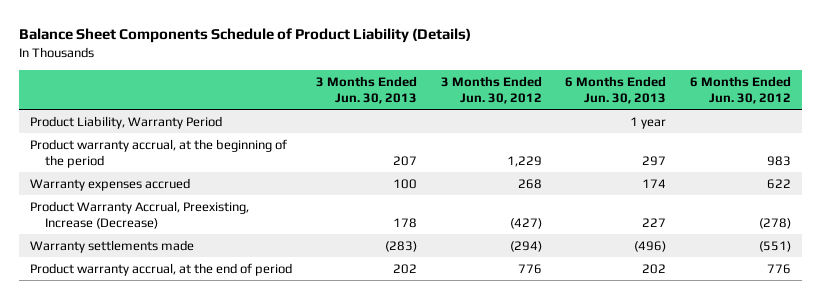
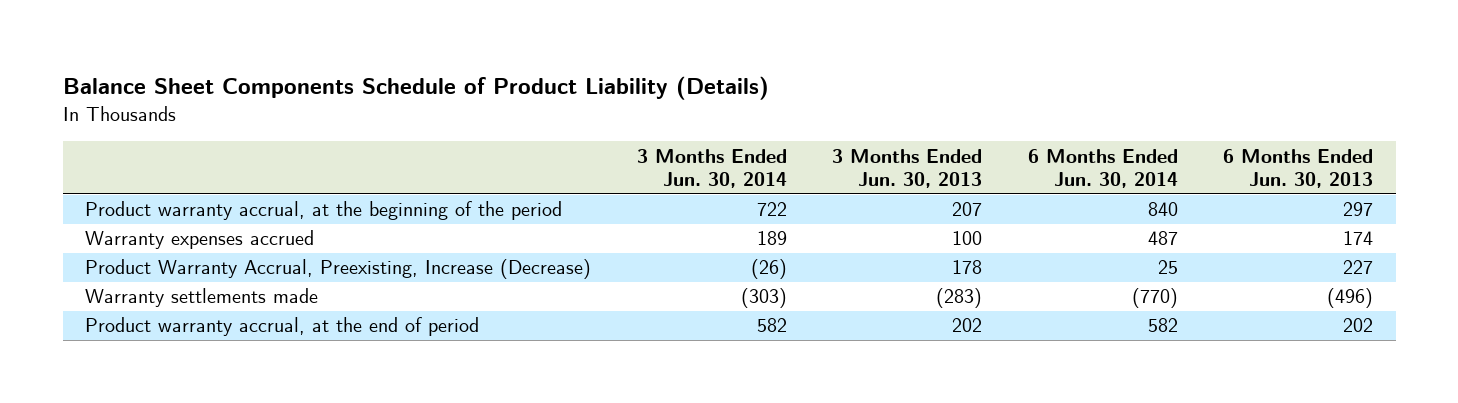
[440,75,542,105] 3 Months Ended Jun. 30, 2012 -> none
[689,75,791,105] 6 Months Ended Jun. 30, 2012 -> none
none -> [636,148,787,189] 3 Months Ended Jun. 30, 2014
none -> [1027,148,1178,189] 6 Months Ended Jun. 30, 2014
[30,115,223,129] Product Liability, Warranty Period -> none

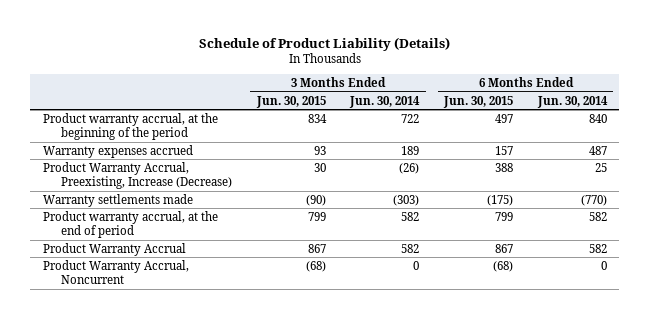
[62,75,769,100] Balance Sheet Components Schedule of Product Liability (Details) -> [198,36,450,51] Schedule of Product Liability (Details)
[832,148,983,189] 3 Months Ended Jun. 30, 2013 -> none
[1222,148,1373,189] 6 Months Ended Jun. 30, 2013 -> none
none -> [255,95,326,108] Jun. 30, 2015
none -> [443,95,514,108] Jun. 30, 2015
none -> [42,242,186,256] Product Warranty Accrual
none -> [42,259,189,285] Product Warranty Accrual, Noncurrent

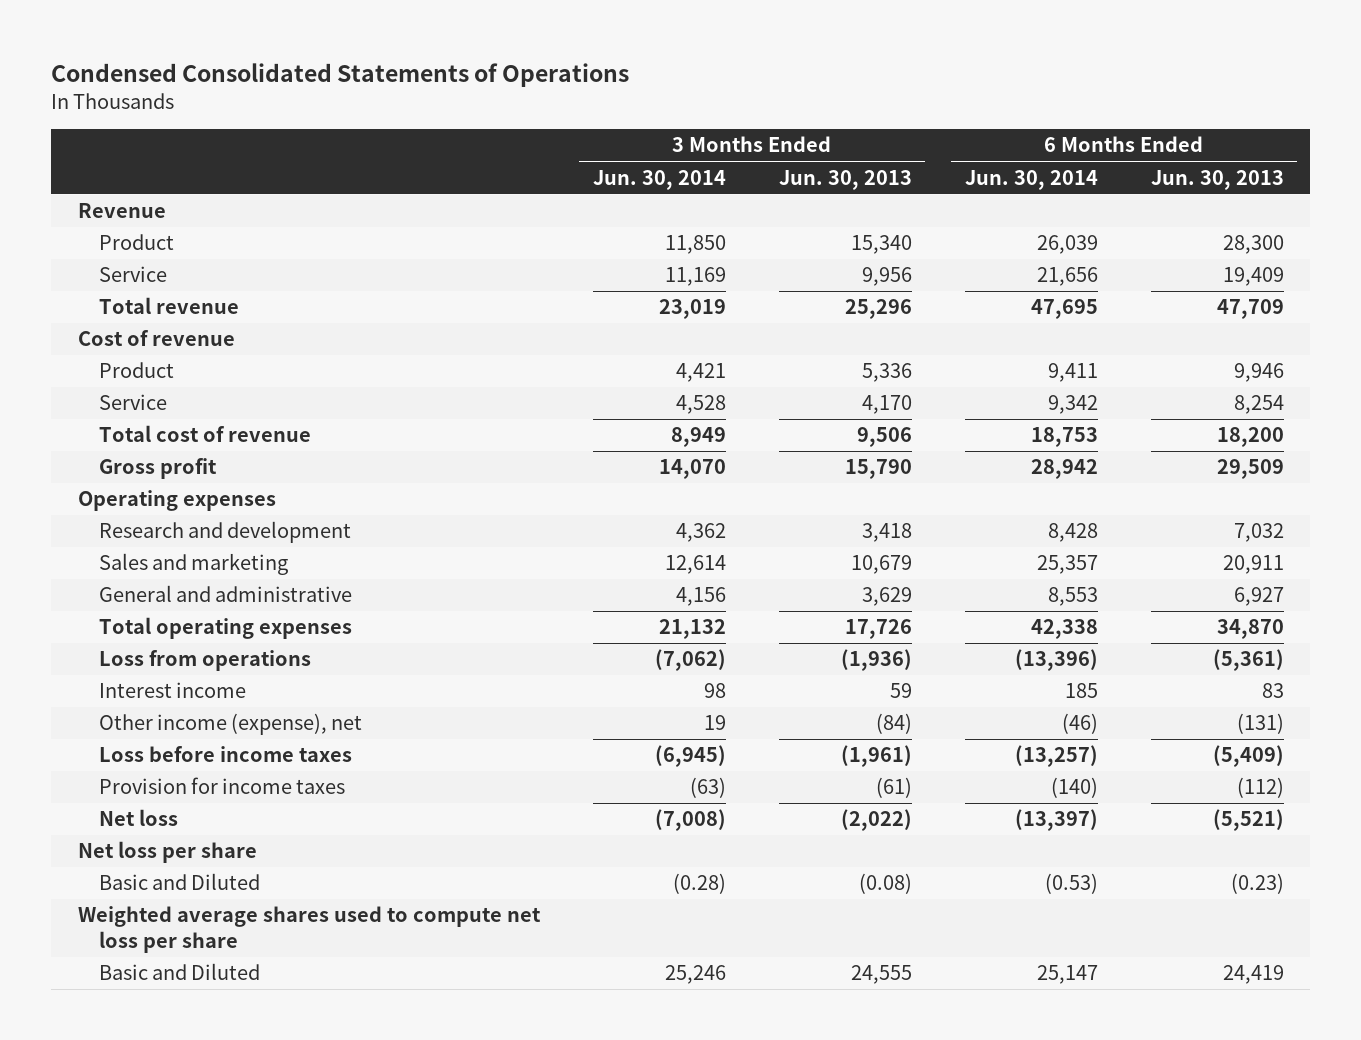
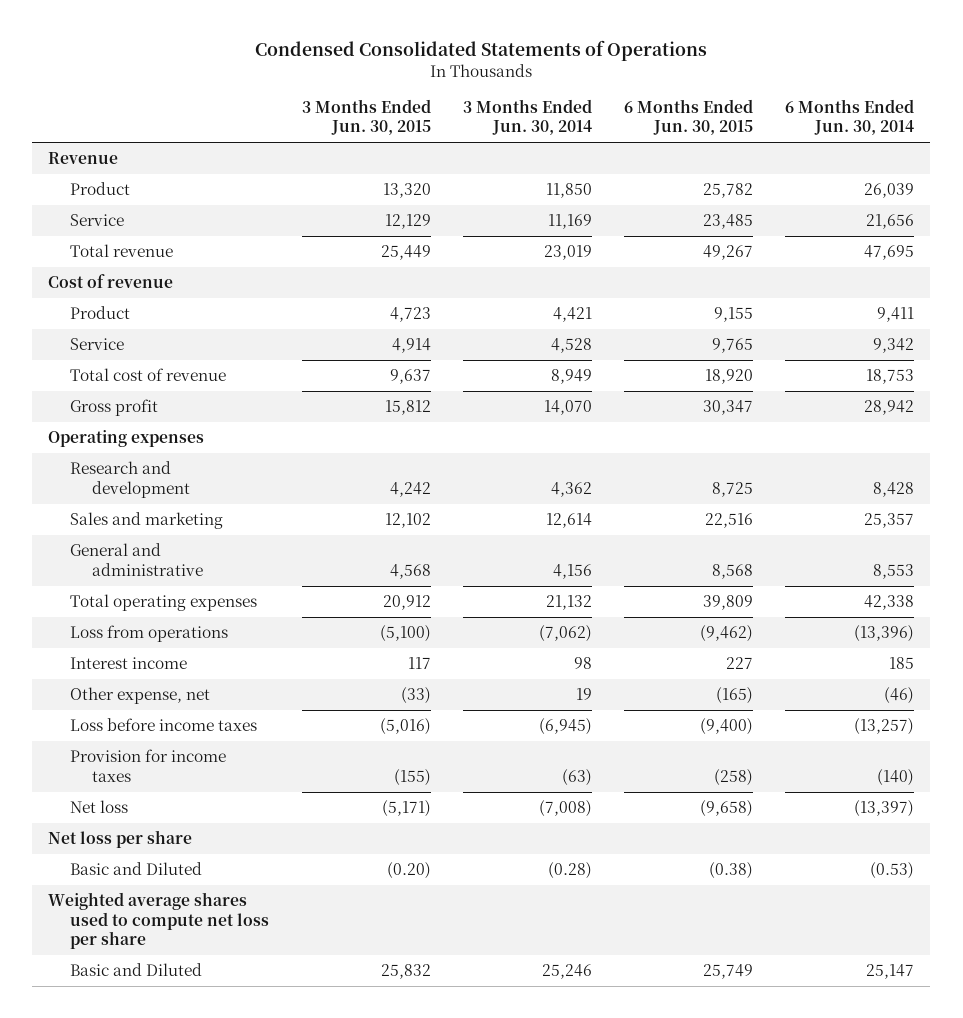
[778,169,912,190] Jun. 30, 2013 -> none
[1150,169,1284,190] Jun. 30, 2013 -> none
none -> [301,98,431,136] 3 Months Ended Jun. 30, 2015
none -> [624,98,754,136] 6 Months Ended Jun. 30, 2015
[98,713,362,736] Other income (expense), net -> [70,687,211,705] Other expense, net

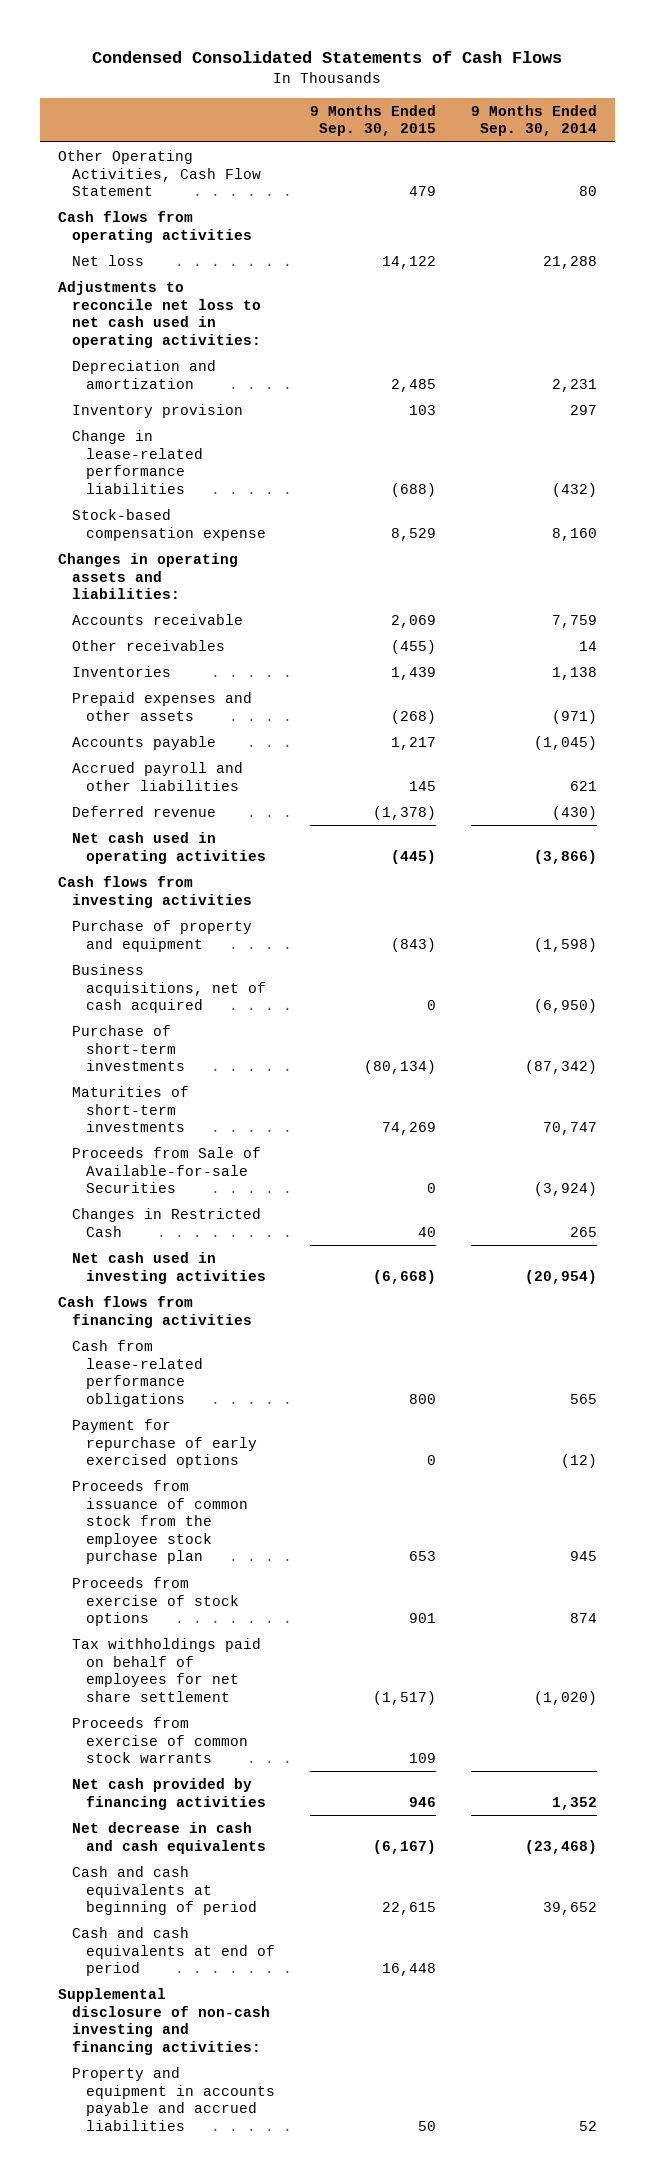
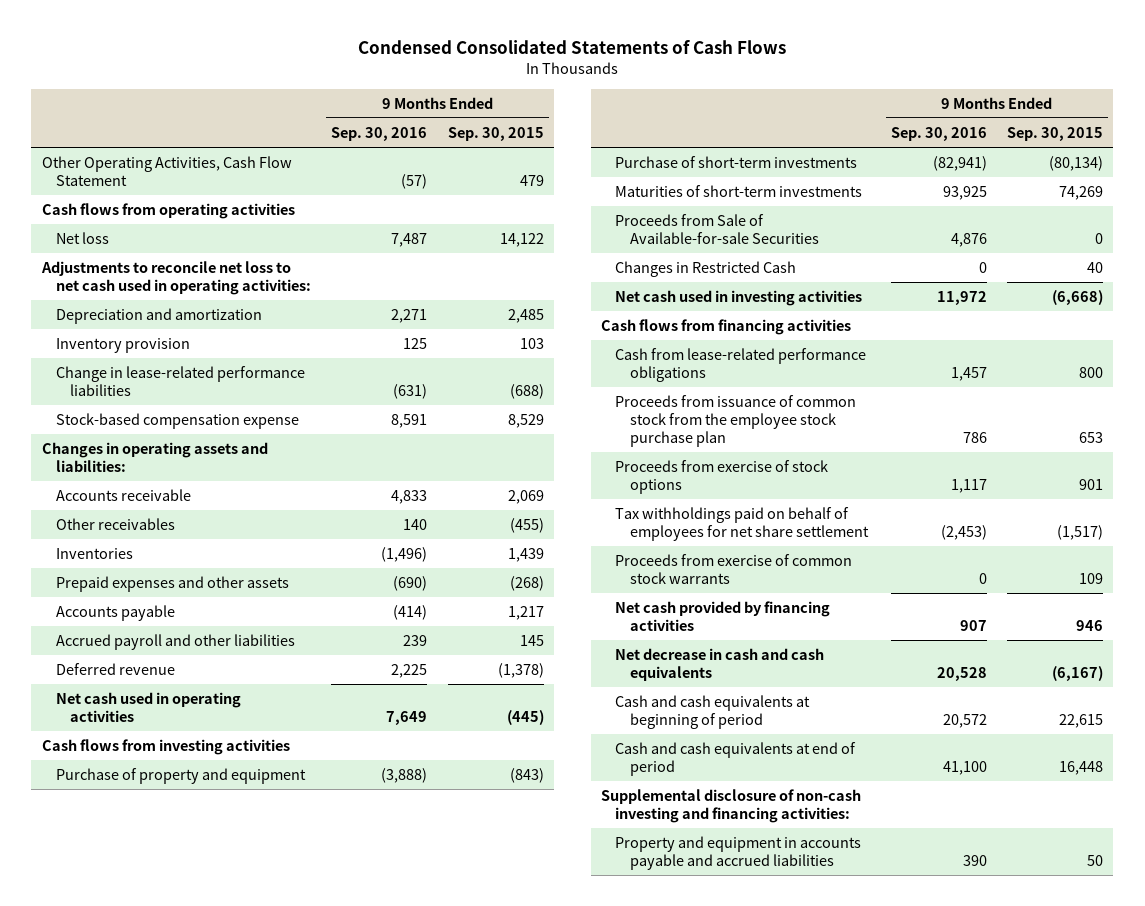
[471,104,598,137] 9 Months Ended Sep. 30, 2014 -> none
none -> [331,126,428,141] Sep. 30, 2016
[71,963,266,1014] Business acquisitions, net of cash acquired -> none
[71,1418,257,1469] Payment for repurchase of early exercised options -> none

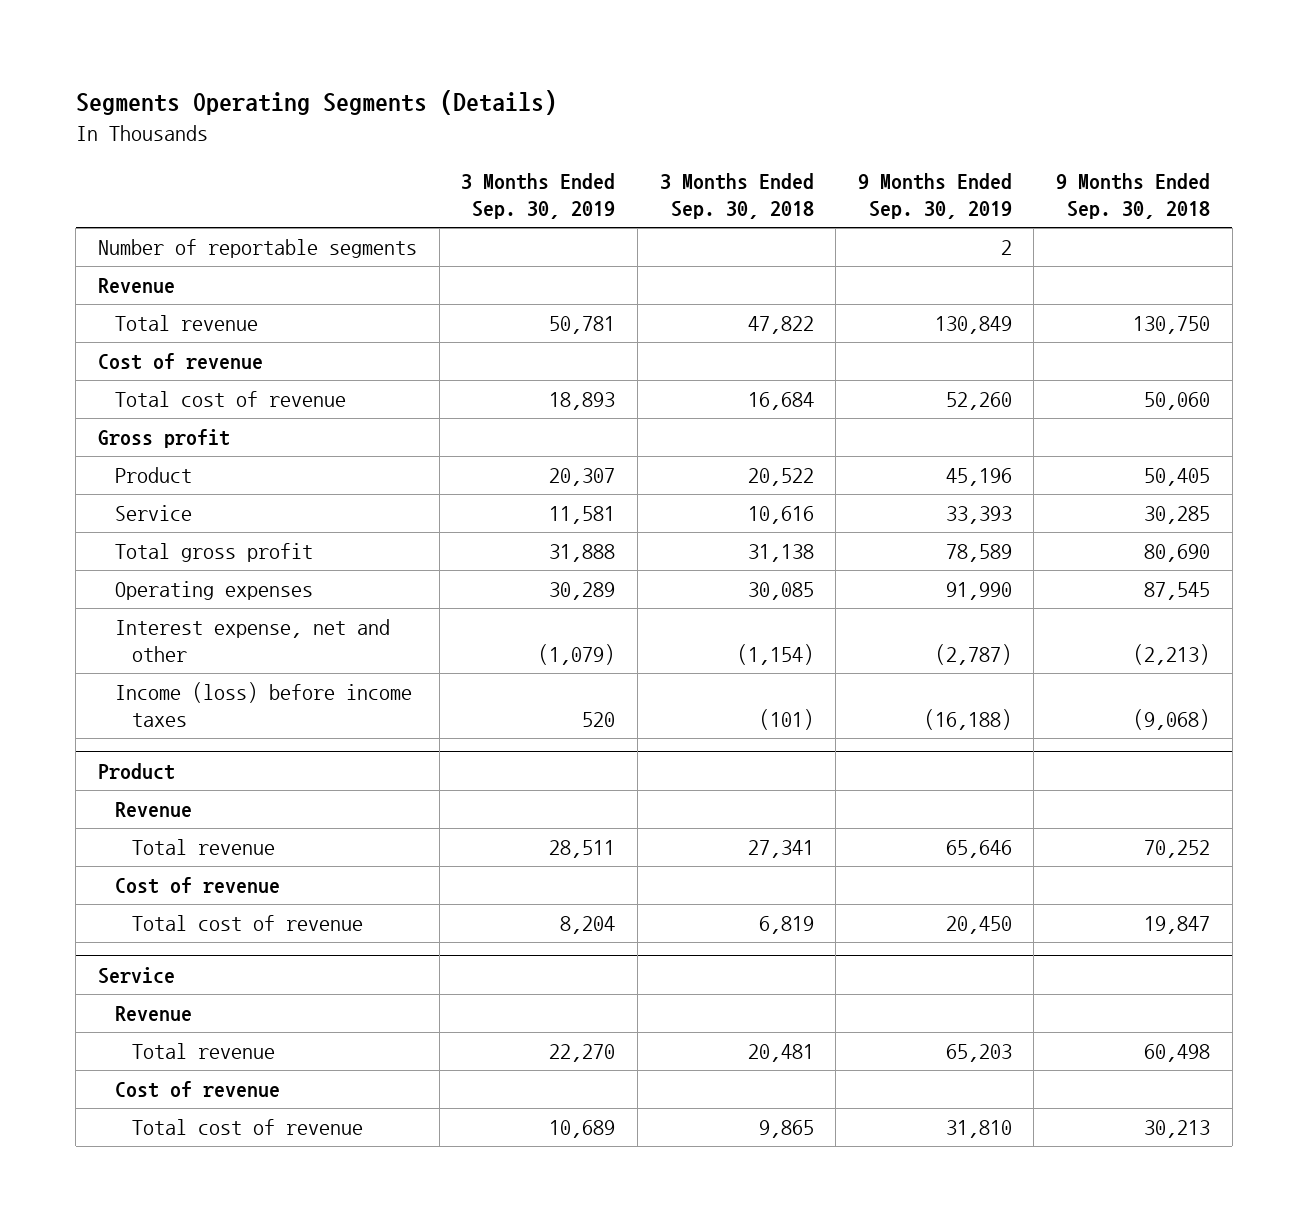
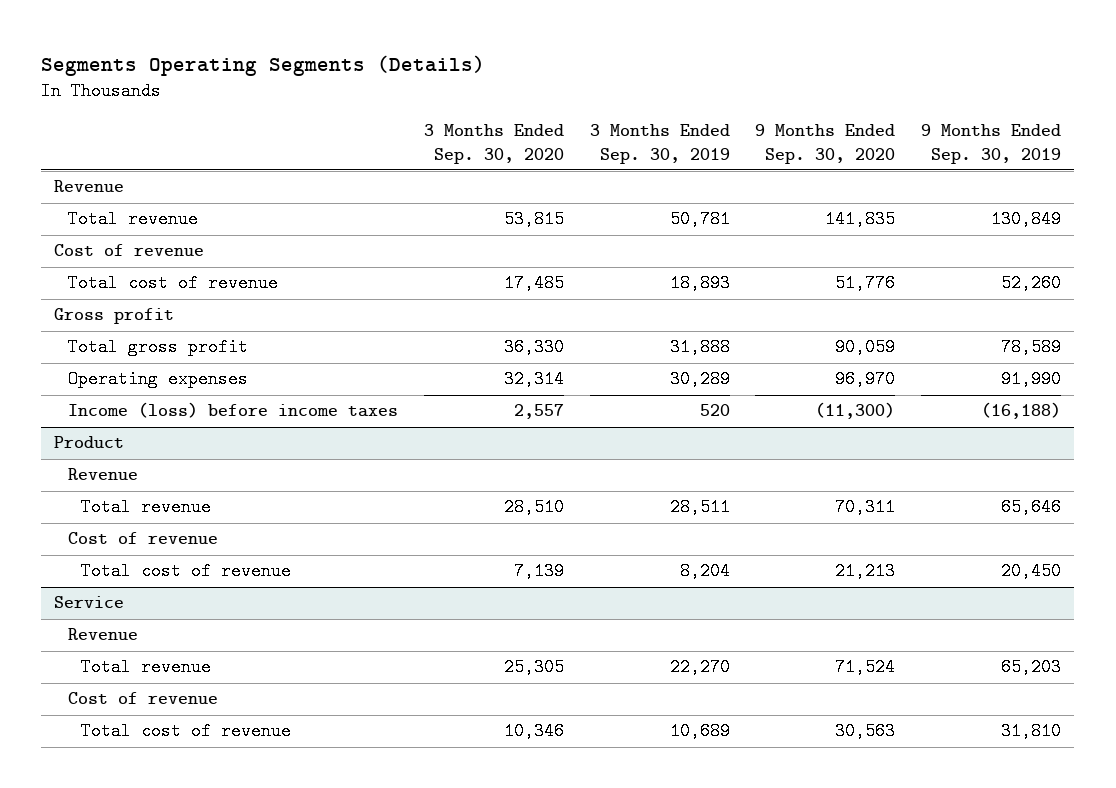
[659,173,814,220] 3 Months Ended Sep. 30, 2018 -> none
[1056,173,1211,220] 9 Months Ended Sep. 30, 2018 -> none
none -> [423,124,564,164] 3 Months Ended Sep. 30, 2020
none -> [755,124,896,164] 9 Months Ended Sep. 30, 2020
[97,239,417,259] Number of reportable segments -> none
[115,467,193,484] Product -> none
[115,505,193,522] Service -> none
[115,619,391,663] Interest expense, net and other -> none

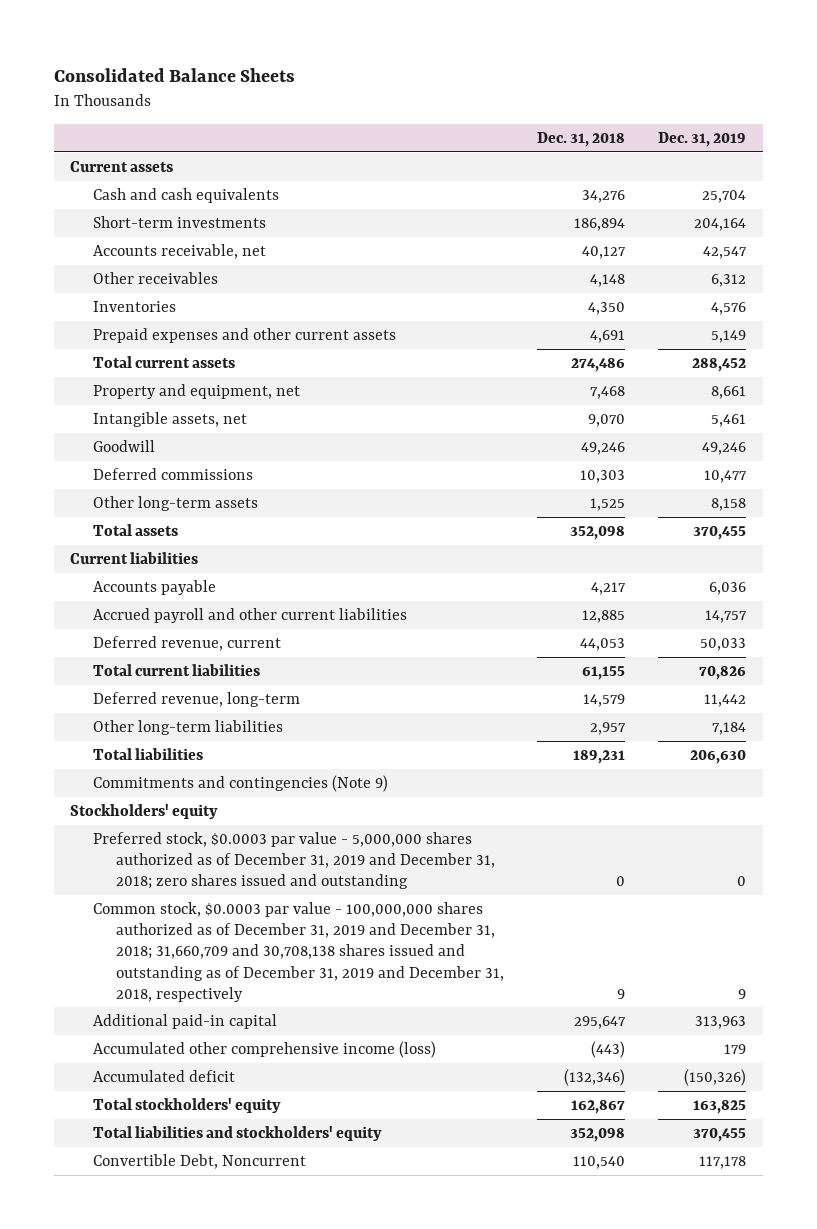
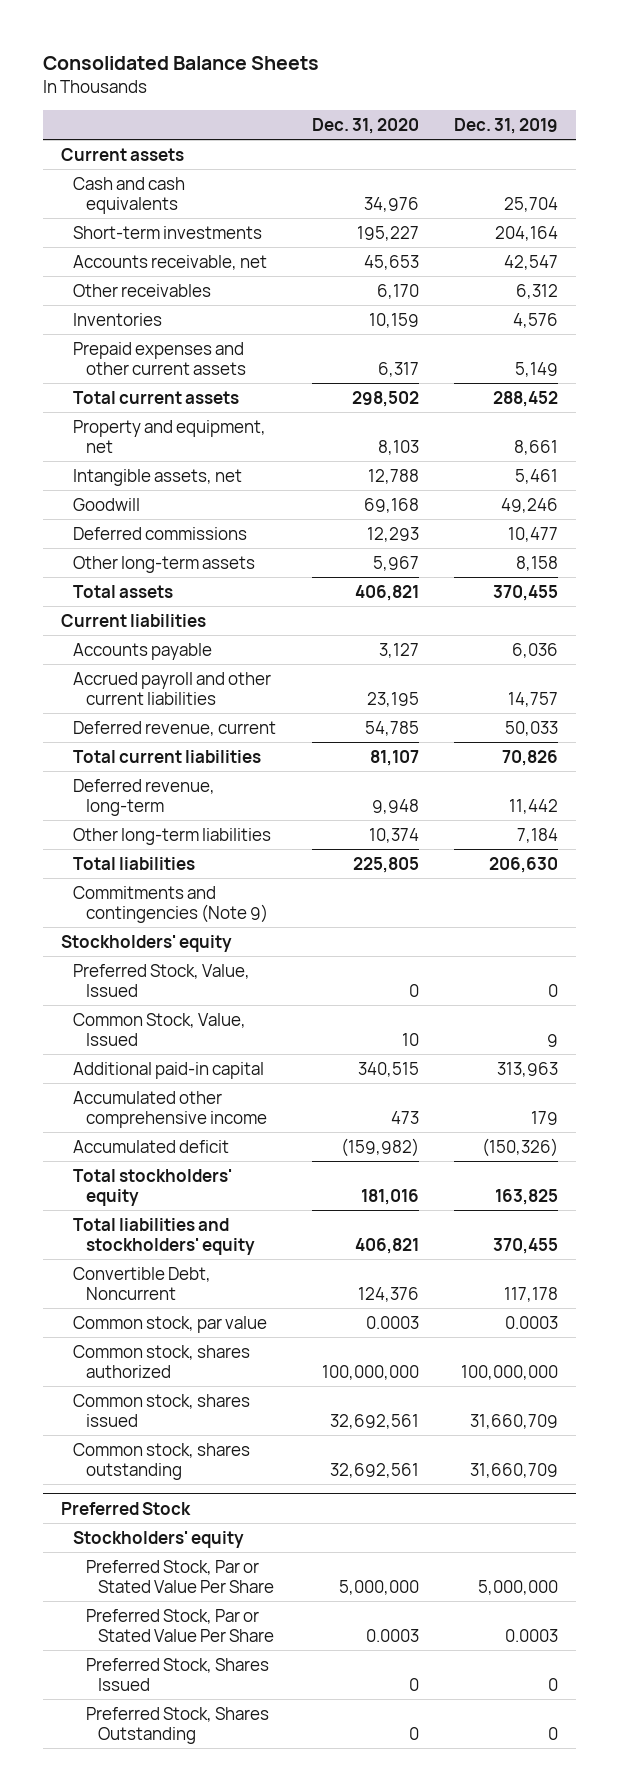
[537,131,626,147] Dec. 31, 2018 -> none
none -> [311,117,419,134] Dec. 31, 2020
[93,832,495,890] Preferred stock, $0.0003 par value - 5,000,000 shares authorized as of December 31, 2019 and December 31, 2018; zero shares issued and outstanding -> [73,963,251,997] Preferred Stock, Value, Issued
[93,902,504,1002] Common stock, $0.0003 par value - 100,000,000 shares authorized as of December 31, 2019 and December 31, 2018; 31,660,709 and 30,708,138 shares issued and outstanding as of December 31, 2019 and December 31, 2018, respectively -> [73,1012,247,1046] Common Stock, Value, Issued
[93,1041,437,1059] Accumulated other comprehensive income (loss) -> [73,1090,267,1128] Accumulated other comprehensive income
none -> [73,1315,268,1333] Common stock, par value
none -> [73,1344,251,1378] Common stock, shares authorized
none -> [73,1393,251,1427] Common stock, shares issued
none -> [73,1442,251,1480] Common stock, shares outstanding
none -> [60,1501,191,1515] Preferred Stock
none -> [73,1530,245,1548] Stockholders' equity
none -> [85,1559,275,1593] Preferred Stock, Par or Stated Value Per Share
none -> [85,1608,275,1642] Preferred Stock, Par or Stated Value Per Share
none -> [85,1657,269,1691] Preferred Stock, Shares Issued
none -> [85,1706,269,1744] Preferred Stock, Shares Outstanding

